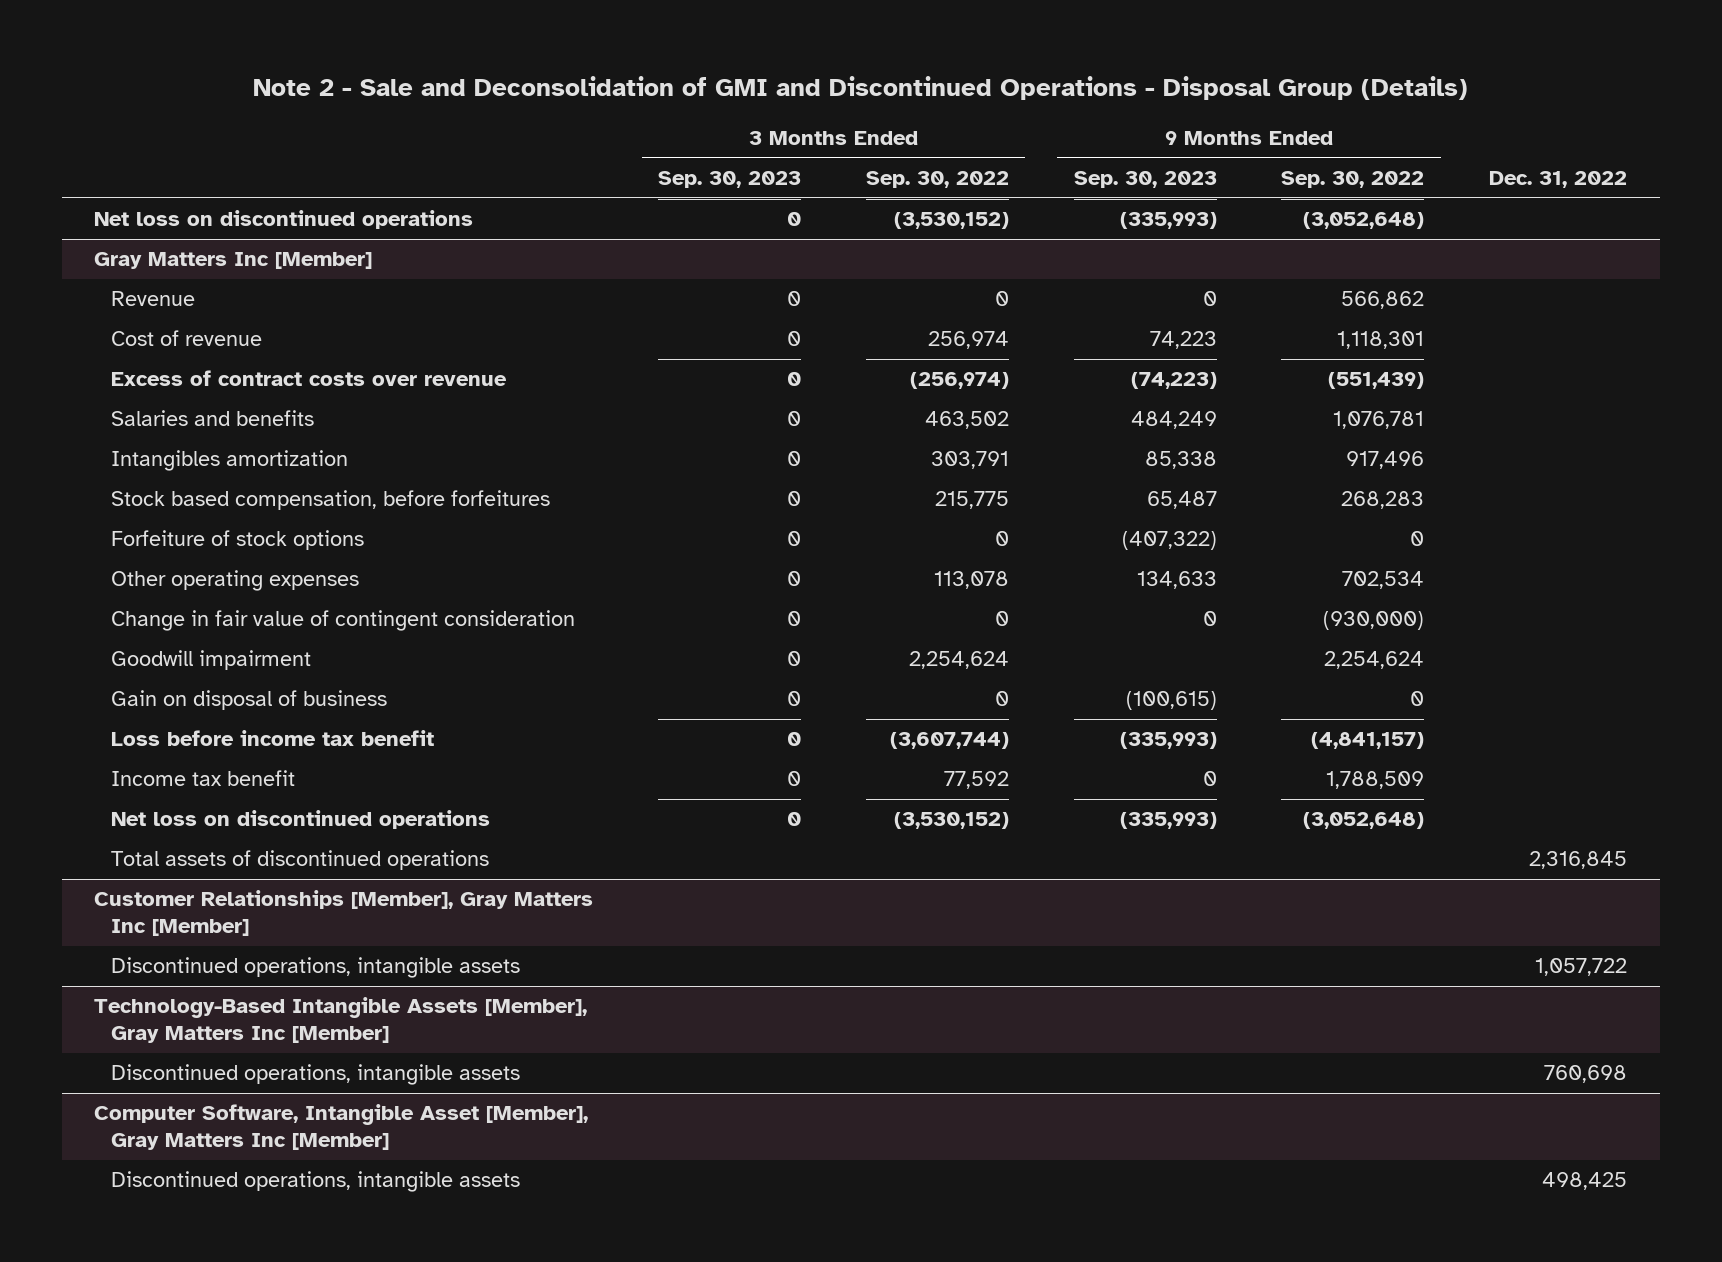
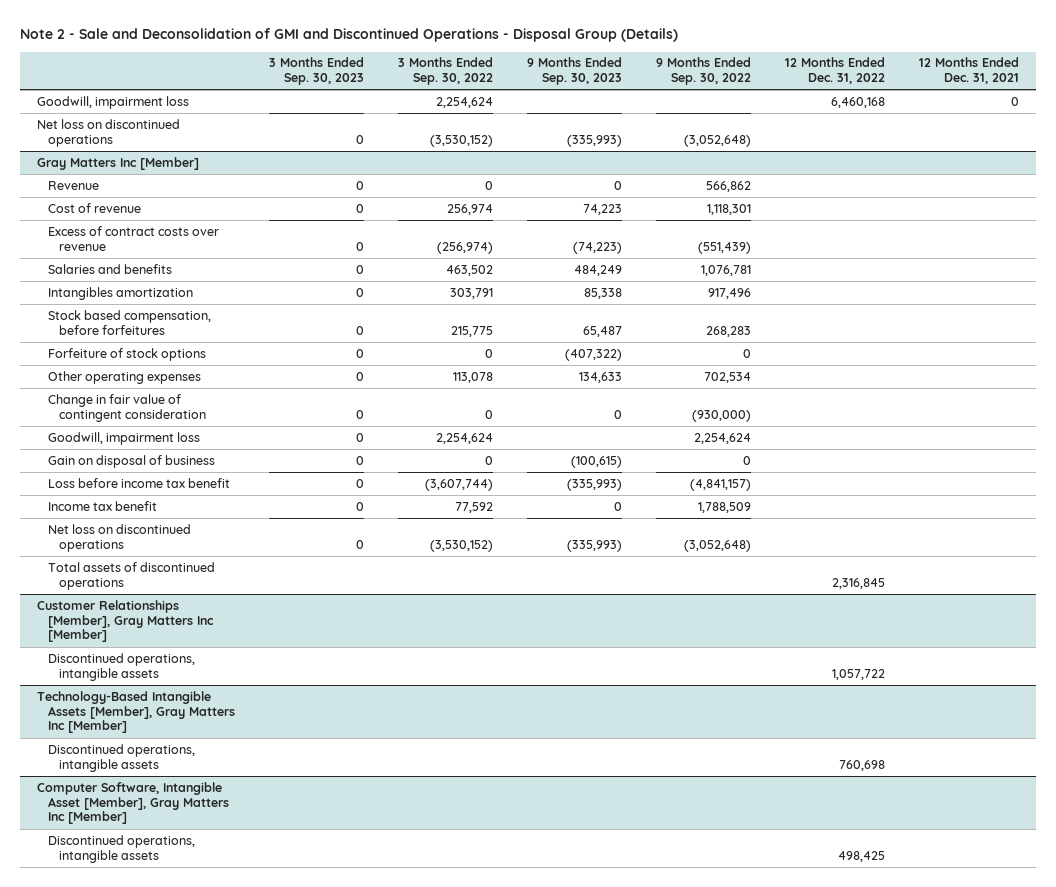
[1489,171,1628,189] Dec. 31, 2022 -> none
none -> [785,57,886,85] 12 Months Ended Dec. 31, 2022
none -> [919,57,1020,85] 12 Months Ended Dec. 31, 2021
none -> [37,95,190,109] Goodwill, impairment loss
[110,650,311,671] Goodwill impairment -> [47,431,200,445] Goodwill, impairment loss

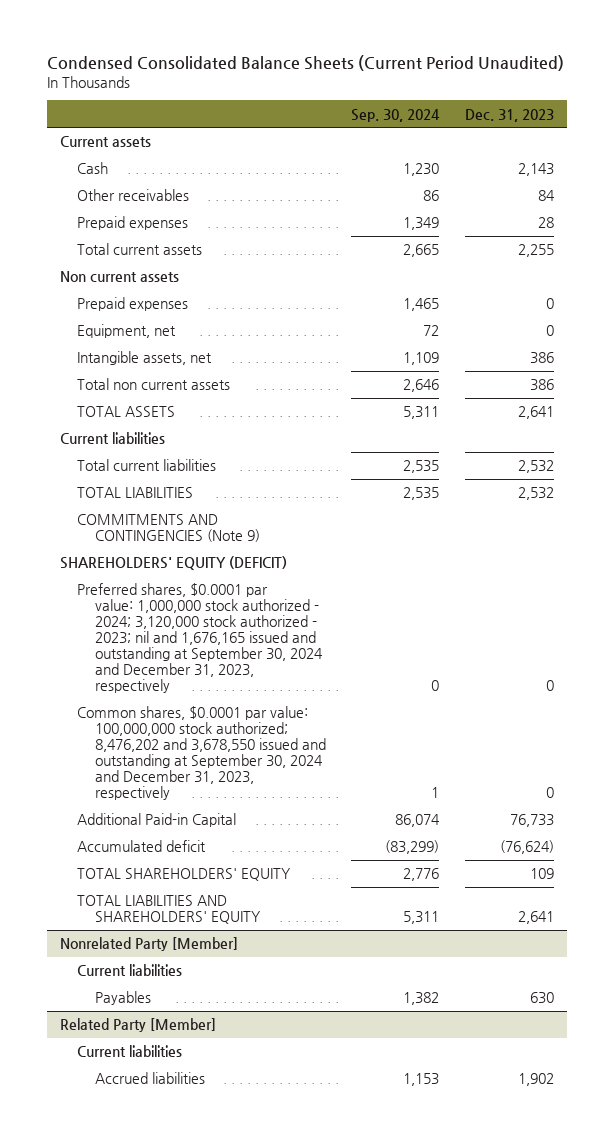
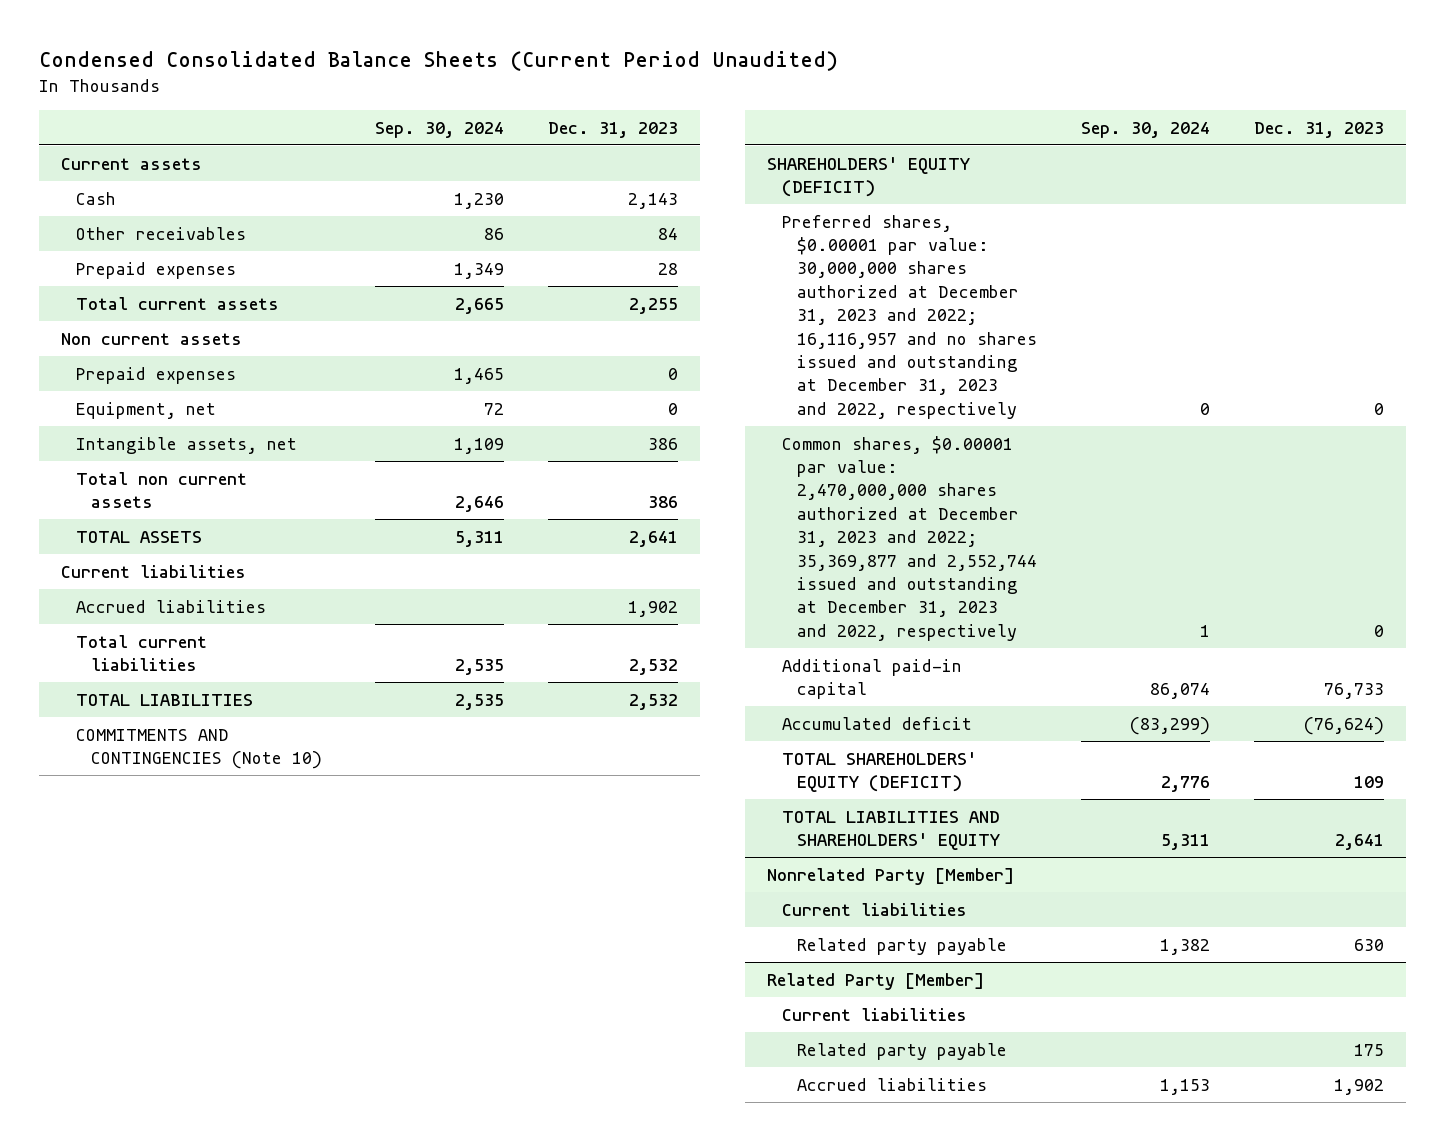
none -> [76,599,267,613] Accrued liabilities
[77,514,261,543] COMMITMENTS AND CONTINGENCIES (Note 9) -> [76,728,323,770] COMMITMENTS AND CONTINGENCIES (Note 10)
[77,583,324,694] Preferred shares, $0.0001 par value: 1,000,000 stock authorized - 2024; 3,120,000 stock authorized - 2023; nil and 1,676,165 issued and outstanding at September 30, 2024 and December 31, 2023, respectively -> [782,214,1038,419] Preferred shares, $0.00001 par value: 30,000,000 shares authorized at December 31, 2023 and 2022; 16,116,957 and no shares issued and outstanding at December 31, 2023 and 2022, respectively
[77,706,327,801] Common shares, $0.0001 par value: 100,000,000 stock authorized; 8,476,202 and 3,678,550 issued and outstanding at September 30, 2024 and December 31, 2023, respectively -> [782,435,1038,641] Common shares, $0.00001 par value: 2,470,000,000 shares authorized at December 31, 2023 and 2022; 35,369,877 and 2,552,744 issued and outstanding at December 31, 2023 and 2022, respectively
[77,813,237,828] Additional Paid-in Capital -> [782,658,963,700] Additional paid-in capital
[77,868,291,882] TOTAL SHAREHOLDERS' EQUITY -> [782,751,978,793] TOTAL SHAREHOLDERS' EQUITY (DEFICIT)
[95,991,152,1006] Payables -> [797,937,1008,955] Related party payable
none -> [797,1042,1008,1060] Related party payable

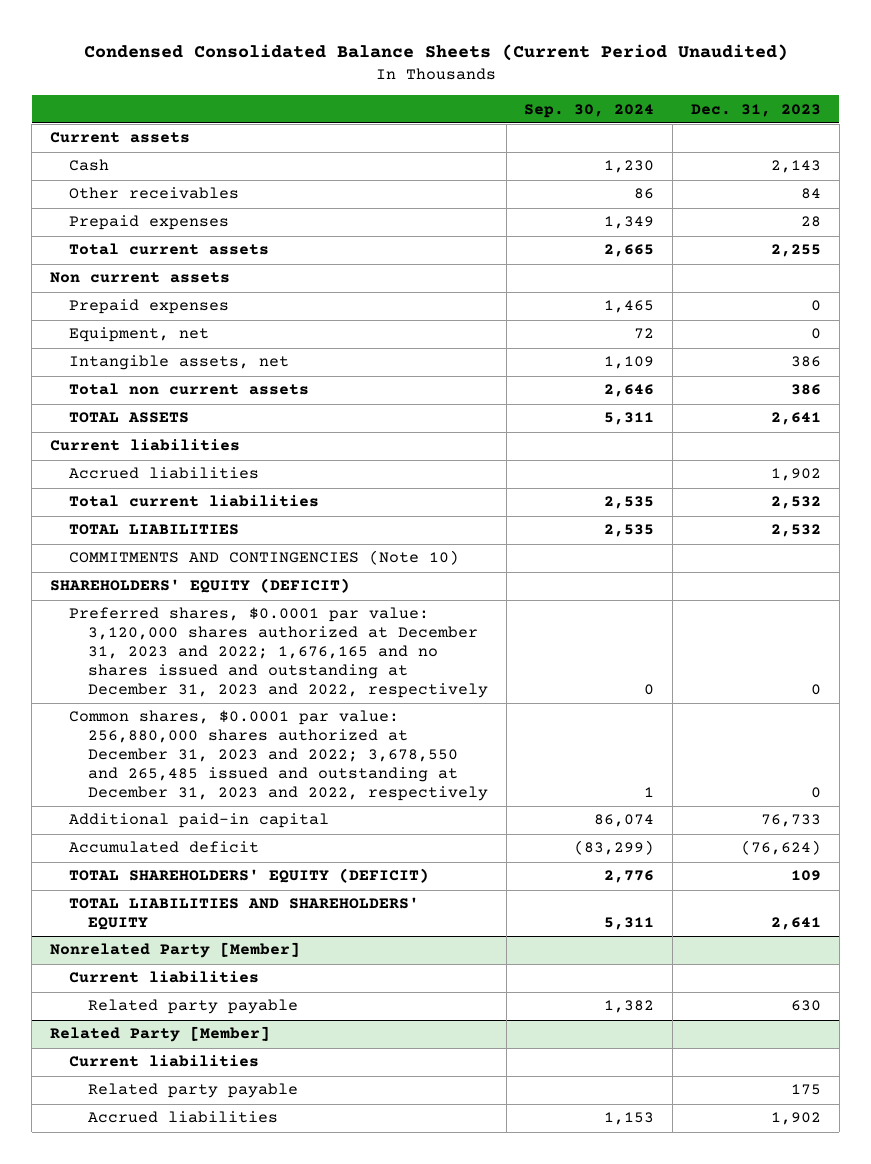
[782,214,1038,419] Preferred shares, $0.00001 par value: 30,000,000 shares authorized at December 31, 2023 and 2022; 16,116,957 and no shares issued and outstanding at December 31, 2023 and 2022, respectively -> [69,607,488,698] Preferred shares, $0.0001 par value: 3,120,000 shares authorized at December 31, 2023 and 2022; 1,676,165 and no shares issued and outstanding at December 31, 2023 and 2022, respectively
[782,435,1038,641] Common shares, $0.00001 par value: 2,470,000,000 shares authorized at December 31, 2023 and 2022; 35,369,877 and 2,552,744 issued and outstanding at December 31, 2023 and 2022, respectively -> [69,710,488,801] Common shares, $0.0001 par value: 256,880,000 shares authorized at December 31, 2023 and 2022; 3,678,550 and 265,485 issued and outstanding at December 31, 2023 and 2022, respectively

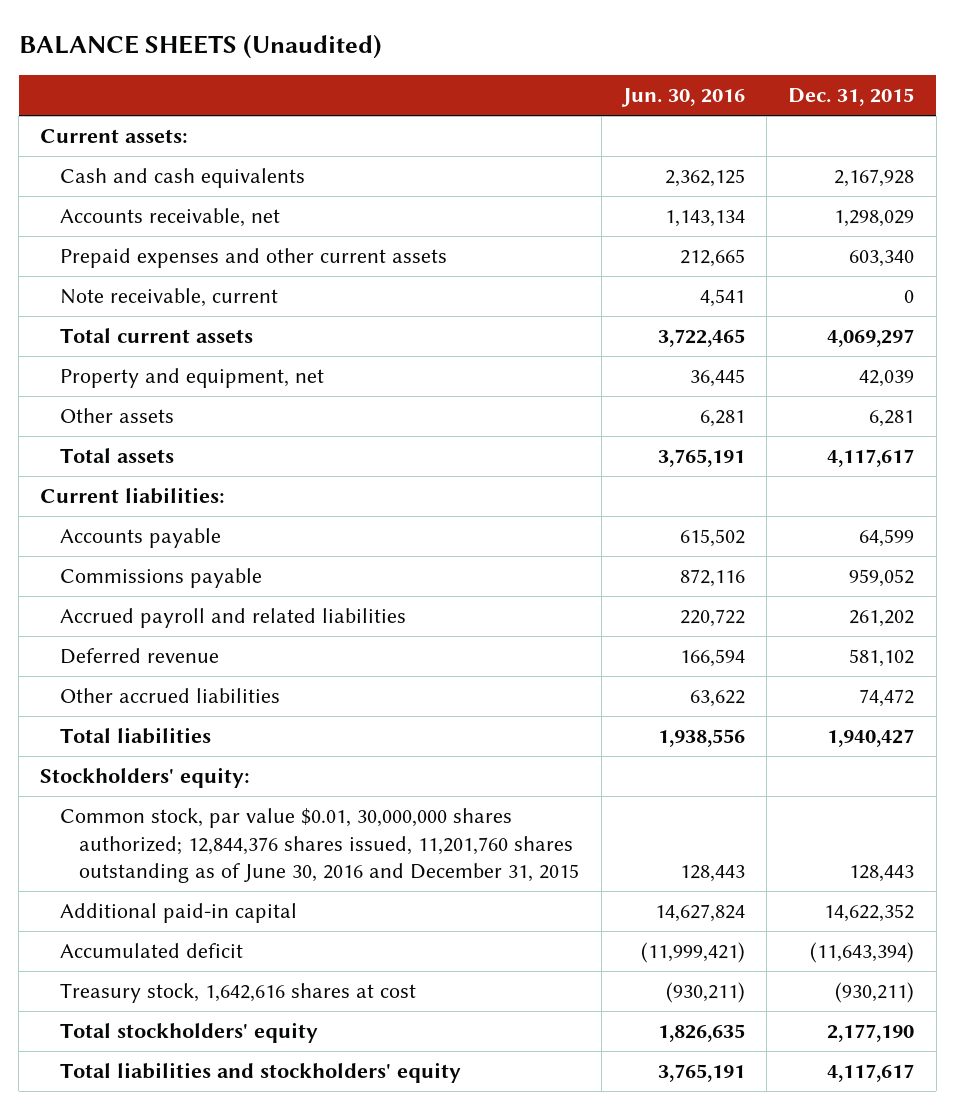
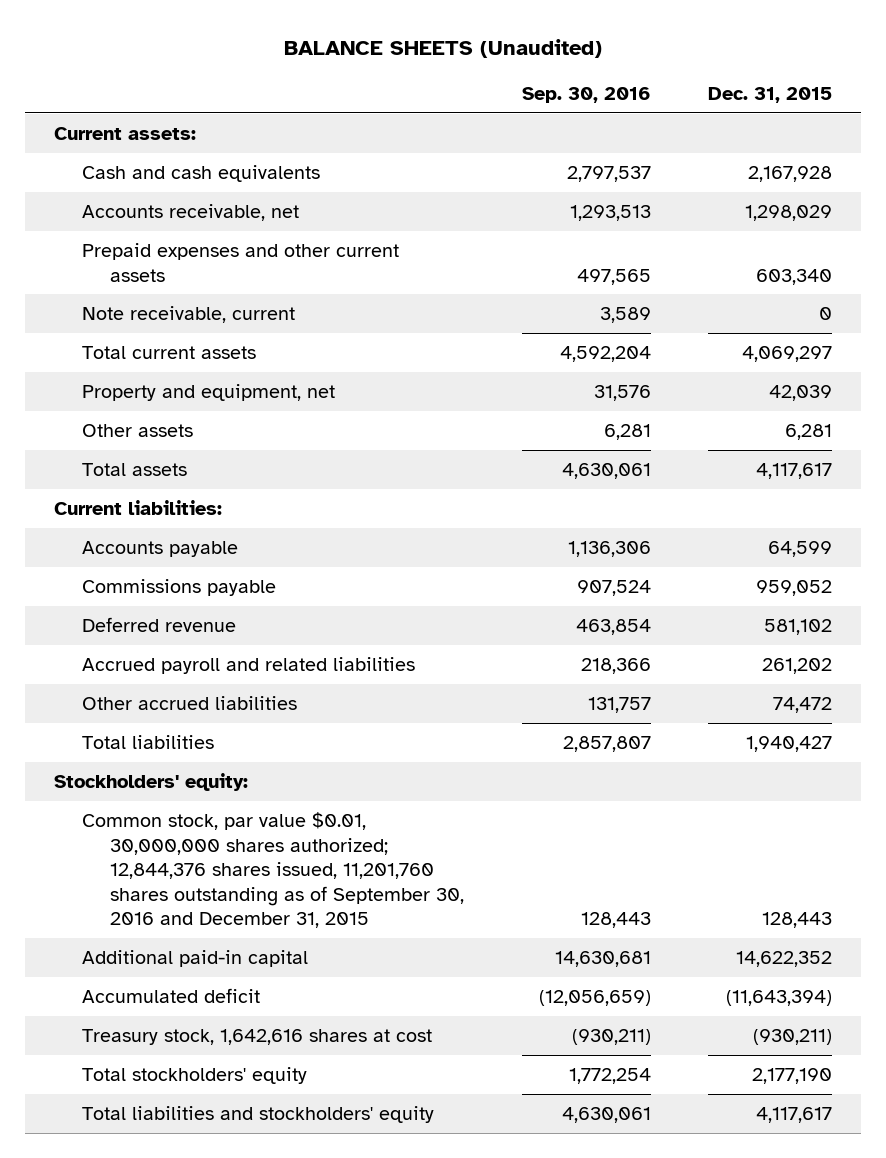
[620,87,745,107] Jun. 30, 2016 -> none
none -> [521,86,651,103] Sep. 30, 2016
[59,608,406,629] Accrued payroll and related liabilities -> [81,656,415,674] Accrued payroll and related liabilities
[59,808,580,883] Common stock, par value $0.01, 30,000,000 shares authorized; 12,844,376 shares issued, 11,201,760 shares outstanding as of June 30, 2016 and December 31, 2015 -> [81,811,465,929] Common stock, par value $0.01, 30,000,000 shares authorized; 12,844,376 shares issued, 11,201,760 shares outstanding as of September 30, 2016 and December 31, 2015

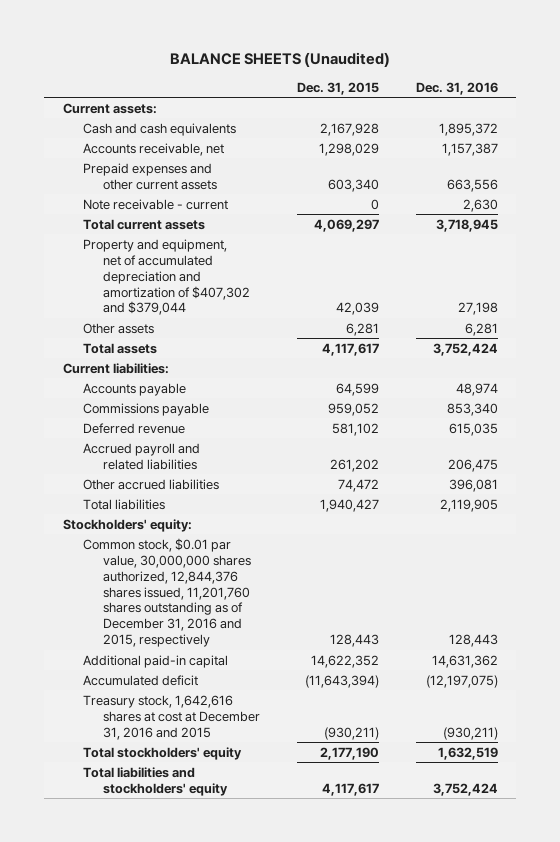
[521,86,651,103] Sep. 30, 2016 -> none
none -> [415,81,498,95] Dec. 31, 2016
[81,305,295,323] Note receivable, current -> [82,198,228,210] Note receivable - current
[81,383,335,401] Property and equipment, net -> [82,238,250,316] Property and equipment, net of accumulated depreciation and amortization of $407,302 and $379,044
[81,811,465,929] Common stock, par value $0.01, 30,000,000 shares authorized; 12,844,376 shares issued, 11,201,760 shares outstanding as of September 30, 2016 and December 31, 2015 -> [82,537,251,648] Common stock, $0.01 par value, 30,000,000 shares authorized, 12,844,376 shares issued, 11,201,760 shares outstanding as of December 31, 2016 and 2015, respectively
[81,1028,432,1045] Treasury stock, 1,642,616 shares at cost -> [82,694,260,740] Treasury stock, 1,642,616 shares at cost at December 31, 2016 and 2015

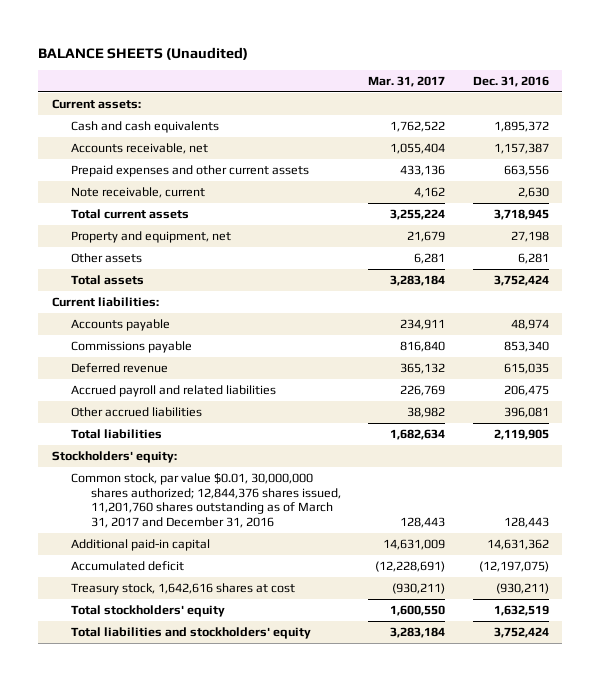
[296,81,379,95] Dec. 31, 2015 -> none
none -> [368,76,446,88] Mar. 31, 2017
[82,198,228,210] Note receivable - current -> [71,186,206,198] Note receivable, current
[82,238,250,316] Property and equipment, net of accumulated depreciation and amortization of $407,302 and $379,044 -> [71,230,232,243] Property and equipment, net
[82,537,251,648] Common stock, $0.01 par value, 30,000,000 shares authorized, 12,844,376 shares issued, 11,201,760 shares outstanding as of December 31, 2016 and 2015, respectively -> [71,472,341,528] Common stock, par value $0.01, 30,000,000 shares authorized; 12,844,376 shares issued, 11,201,760 shares outstanding as of March 31, 2017 and December 31, 2016
[82,694,260,740] Treasury stock, 1,642,616 shares at cost at December 31, 2016 and 2015 -> [71,582,296,595] Treasury stock, 1,642,616 shares at cost

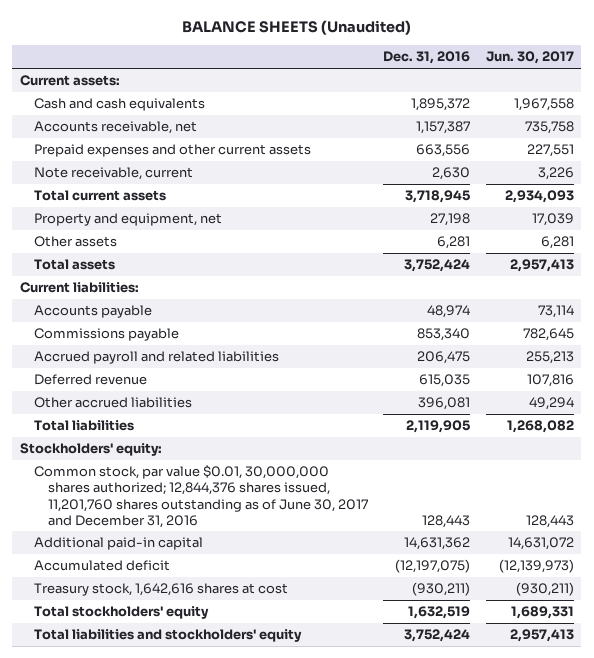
[368,76,446,88] Mar. 31, 2017 -> none
none -> [485,51,574,65] Jun. 30, 2017
[71,362,169,373] Deferred revenue -> [34,374,148,386] Deferred revenue
[71,472,341,528] Common stock, par value $0.01, 30,000,000 shares authorized; 12,844,376 shares issued, 11,201,760 shares outstanding as of March 31, 2017 and December 31, 2016 -> [34,465,369,528] Common stock, par value $0.01, 30,000,000 shares authorized; 12,844,376 shares issued, 11,201,760 shares outstanding as of June 30, 2017 and December 31, 2016

